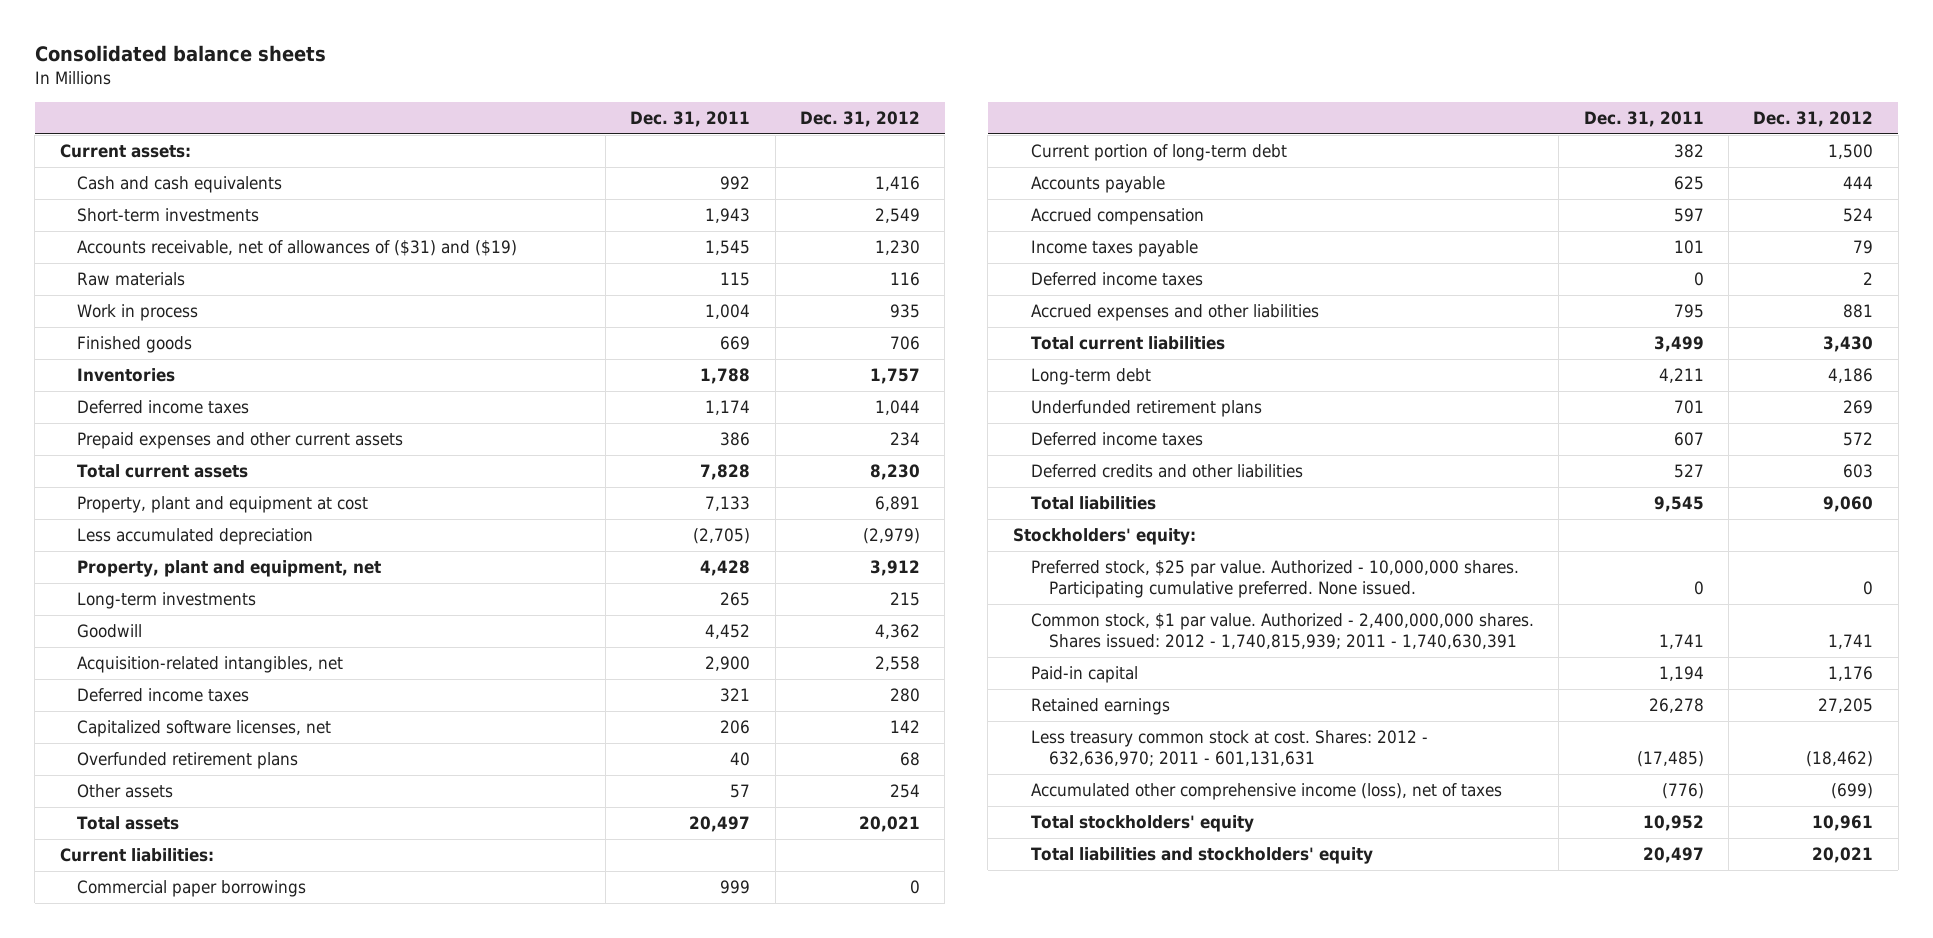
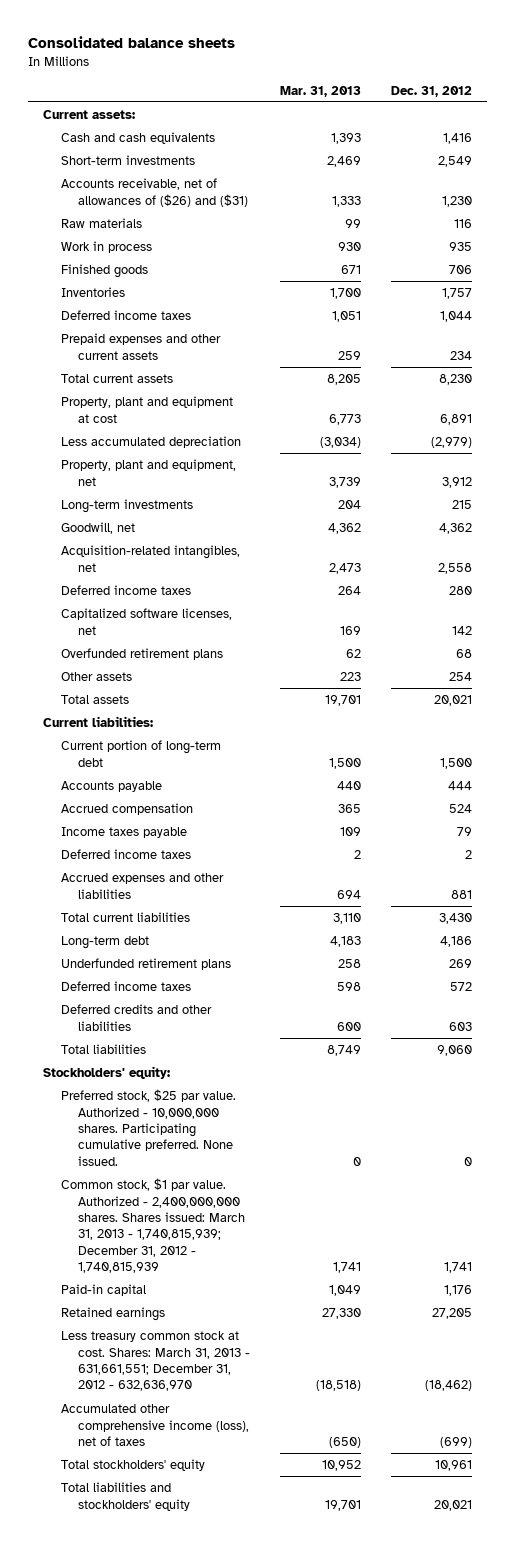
[630,111,751,128] Dec. 31, 2011 -> none
none -> [280,85,362,97] Mar. 31, 2013
[77,240,518,257] Accounts receivable, net of allowances of ($31) and ($19) -> [60,178,248,207] Accounts receivable, net of allowances of ($26) and ($31)
[77,624,143,639] Goodwill -> [60,522,135,535] Goodwill, net
[77,880,307,898] Commercial paper borrowings -> none
[1030,613,1534,650] Common stock, $1 par value. Authorized - 2,400,000,000 shares. Shares issued: 2012 - 1,740,815,939; 2011 - 1,740,630,391 -> [60,1178,245,1274] Common stock, $1 par value. Authorized - 2,400,000,000 shares. Shares issued: March 31, 2013 - 1,740,815,939; December 31, 2012 - 1,740,815,939
[1030,730,1428,767] Less treasury common stock at cost. Shares: 2012 - 632,636,970; 2011 - 601,131,631 -> [60,1331,250,1392] Less treasury common stock at cost. Shares: March 31, 2013 - 631,661,551; December 31, 2012 - 632,636,970

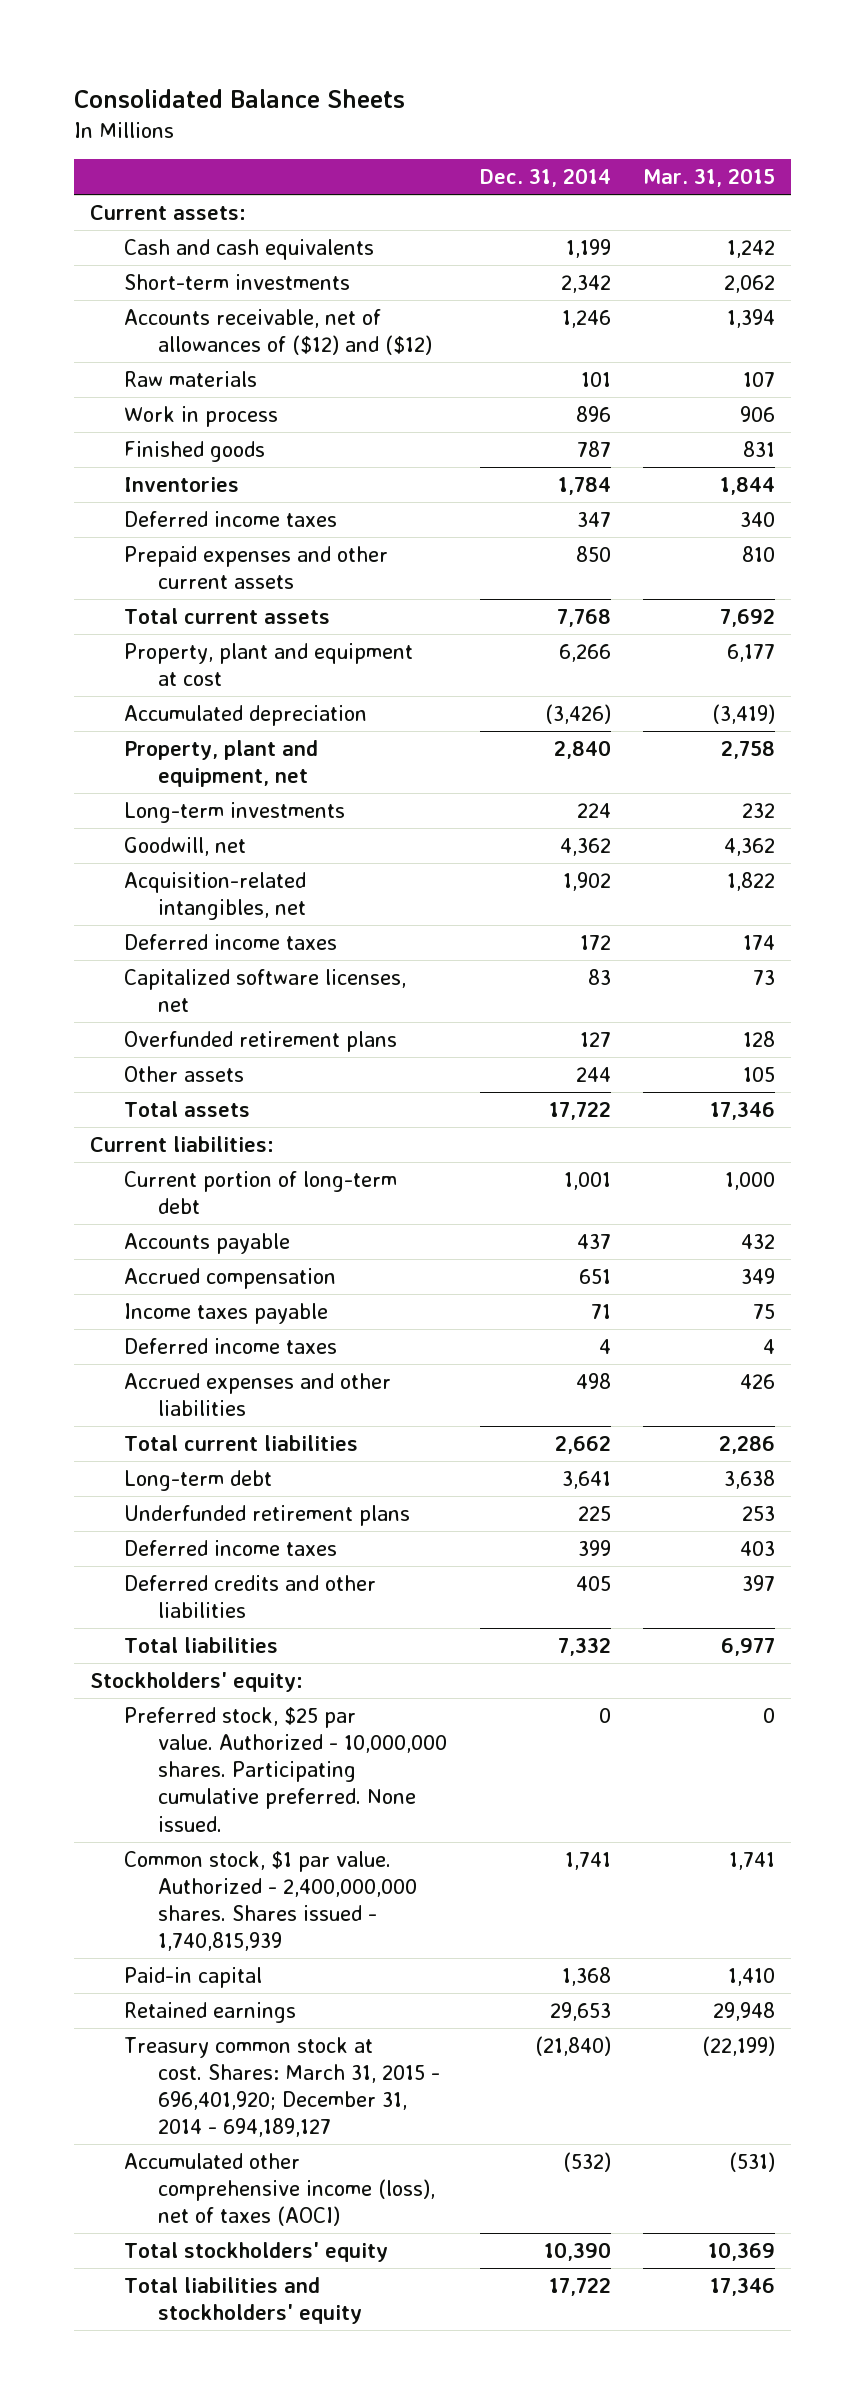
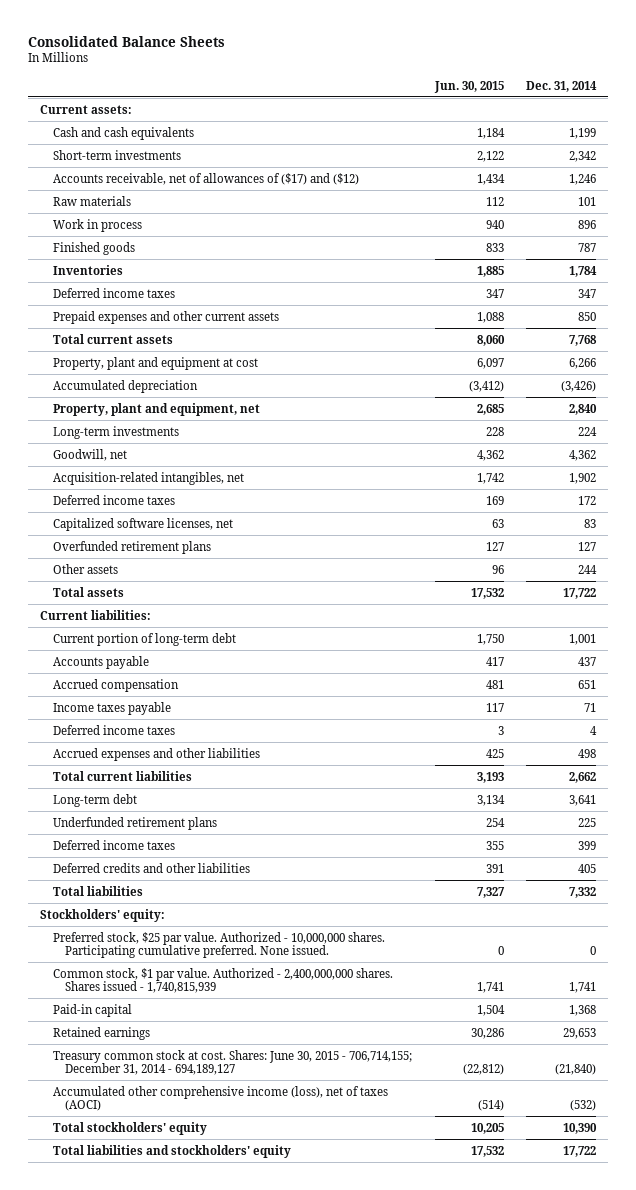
[643,168,776,188] Mar. 31, 2015 -> none
none -> [433,80,504,93] Jun. 30, 2015
[124,308,433,356] Accounts receivable, net of allowances of ($12) and ($12) -> [52,172,359,185] Accounts receivable, net of allowances of ($17) and ($12)
[124,2036,441,2138] Treasury common stock at cost. Shares: March 31, 2015 - 696,401,920; December 31, 2014 - 694,189,127 -> [52,1049,412,1076] Treasury common stock at cost. Shares: June 30, 2015 - 706,714,155; December 31, 2014 - 694,189,127

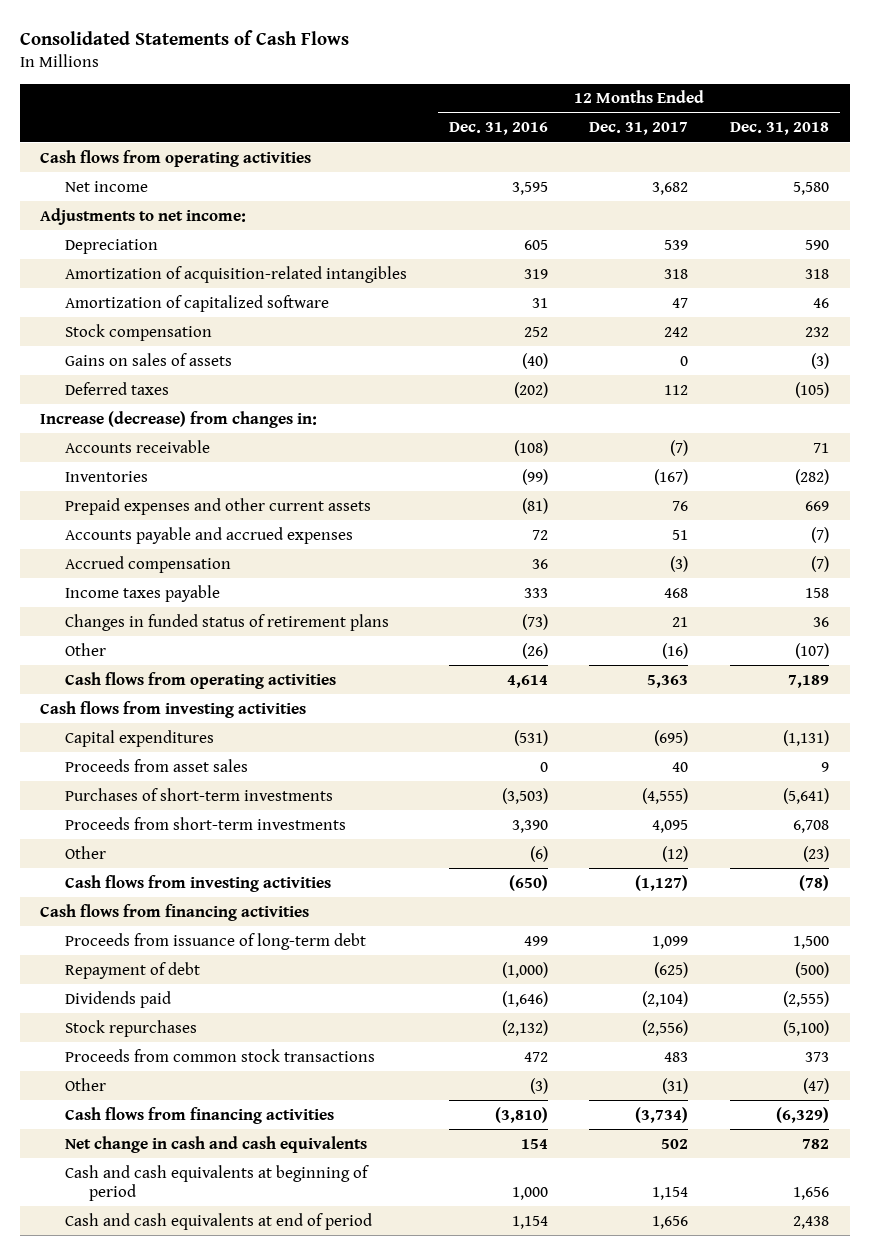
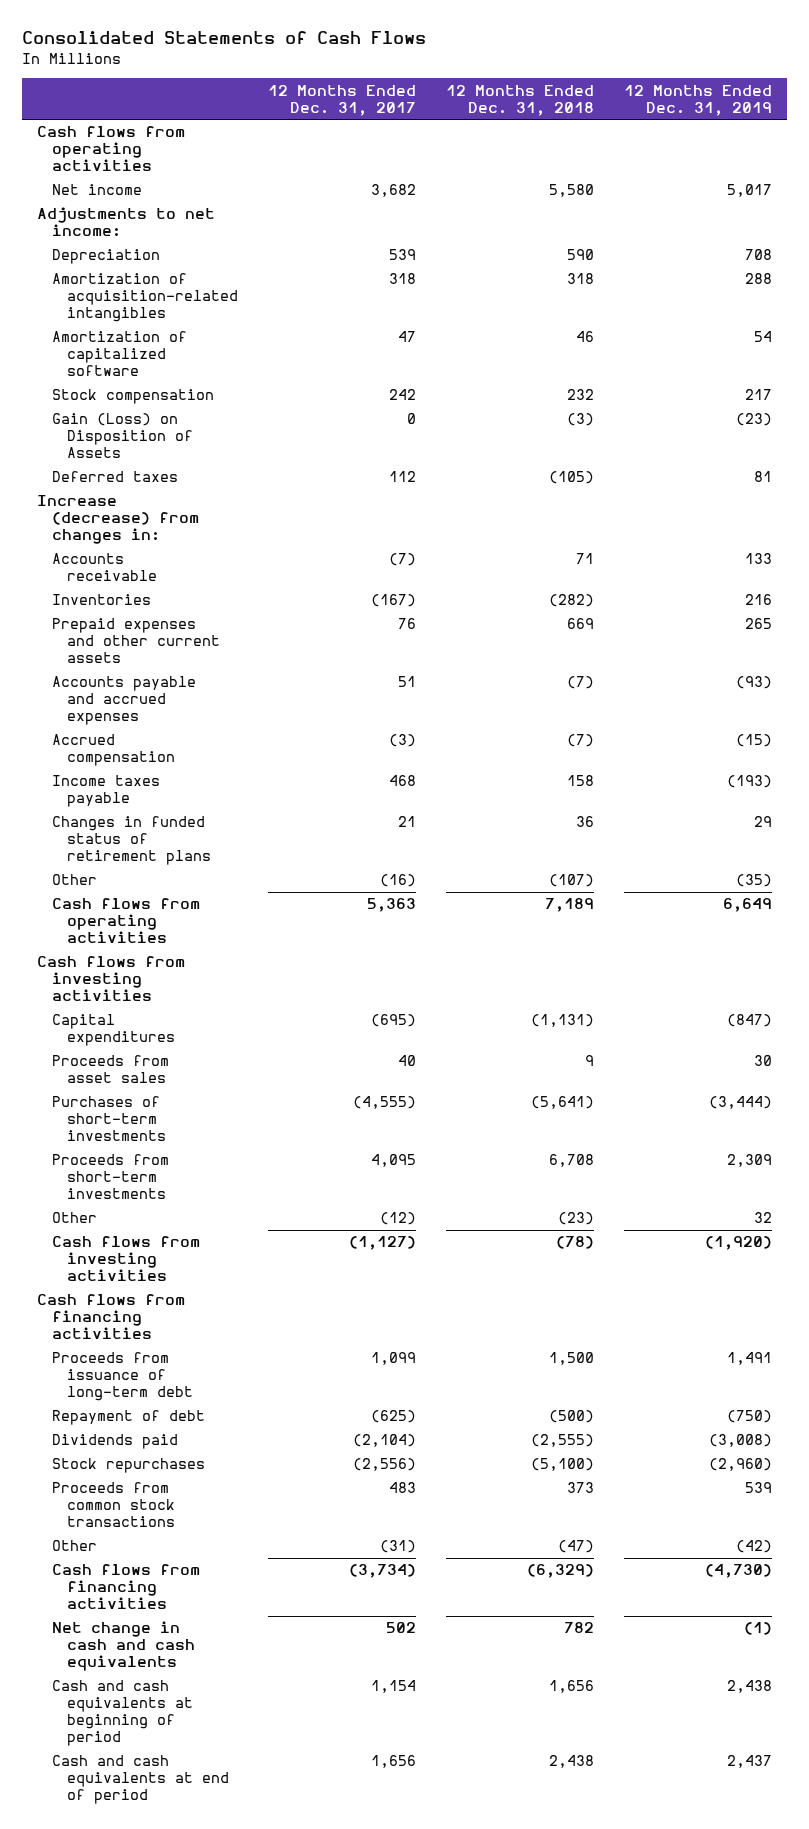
[448,122,548,136] Dec. 31, 2016 -> none
none -> [623,84,772,116] 12 Months Ended Dec. 31, 2019
[64,352,232,366] Gains on sales of assets -> [51,413,193,459] Gain (Loss) on Disposition of Assets

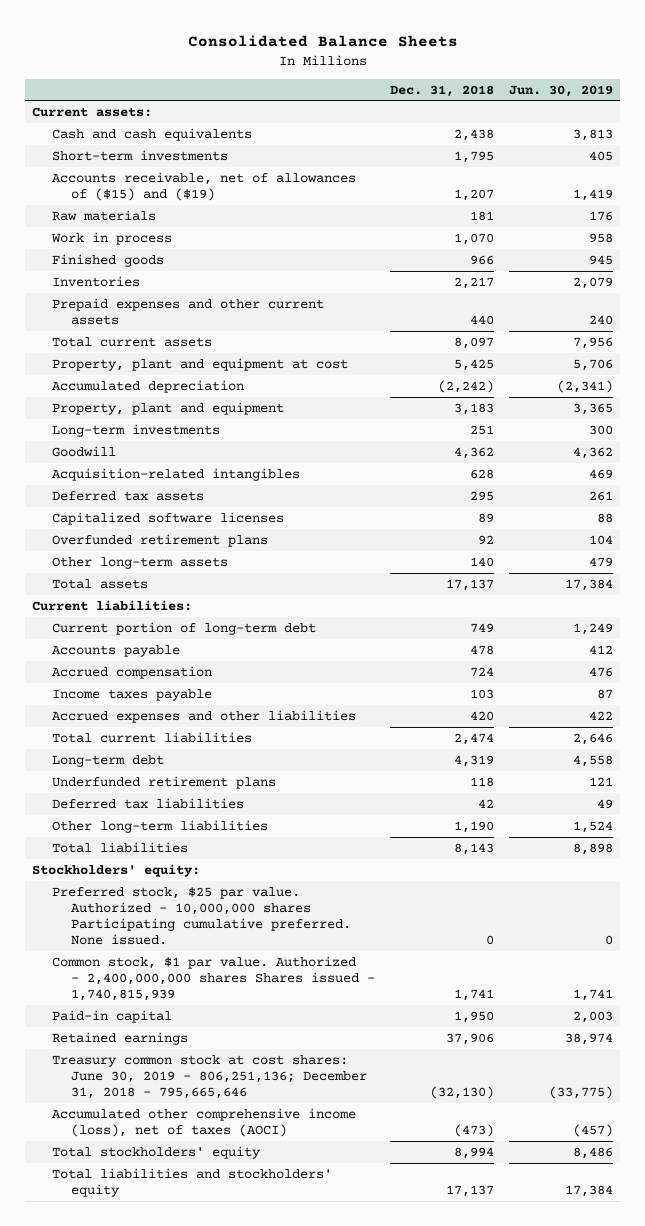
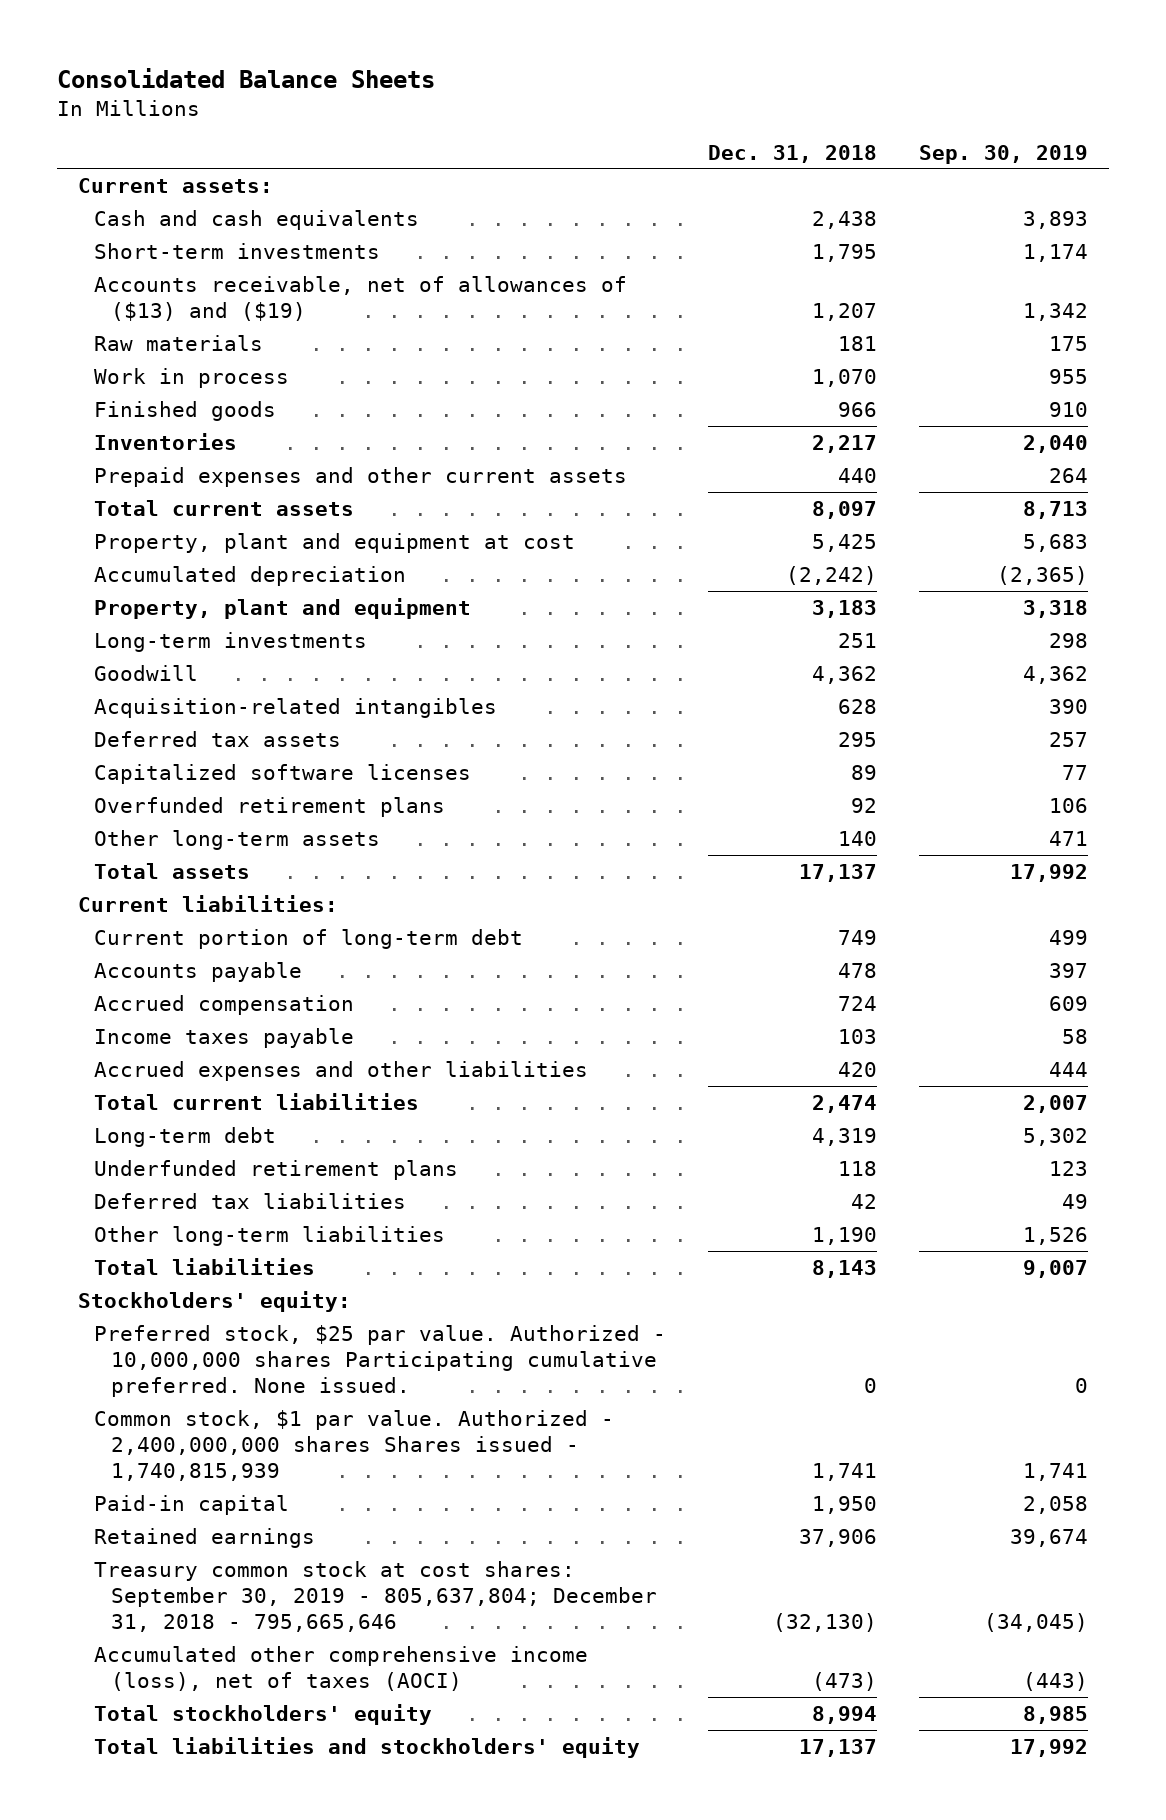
[508,84,613,97] Jun. 30, 2019 -> none
none -> [919,144,1089,164] Sep. 30, 2019
[51,171,356,202] Accounts receivable, net of allowances of ($15) and ($19) -> [94,275,628,321] Accounts receivable, net of allowances of ($13) and ($19)
[51,1054,367,1100] Treasury common stock at cost shares: June 30, 2019 - 806,251,136; December 31, 2018 - 795,665,646 -> [94,1560,658,1632] Treasury common stock at cost shares: September 30, 2019 - 805,637,804; December 31, 2018 - 795,665,646

